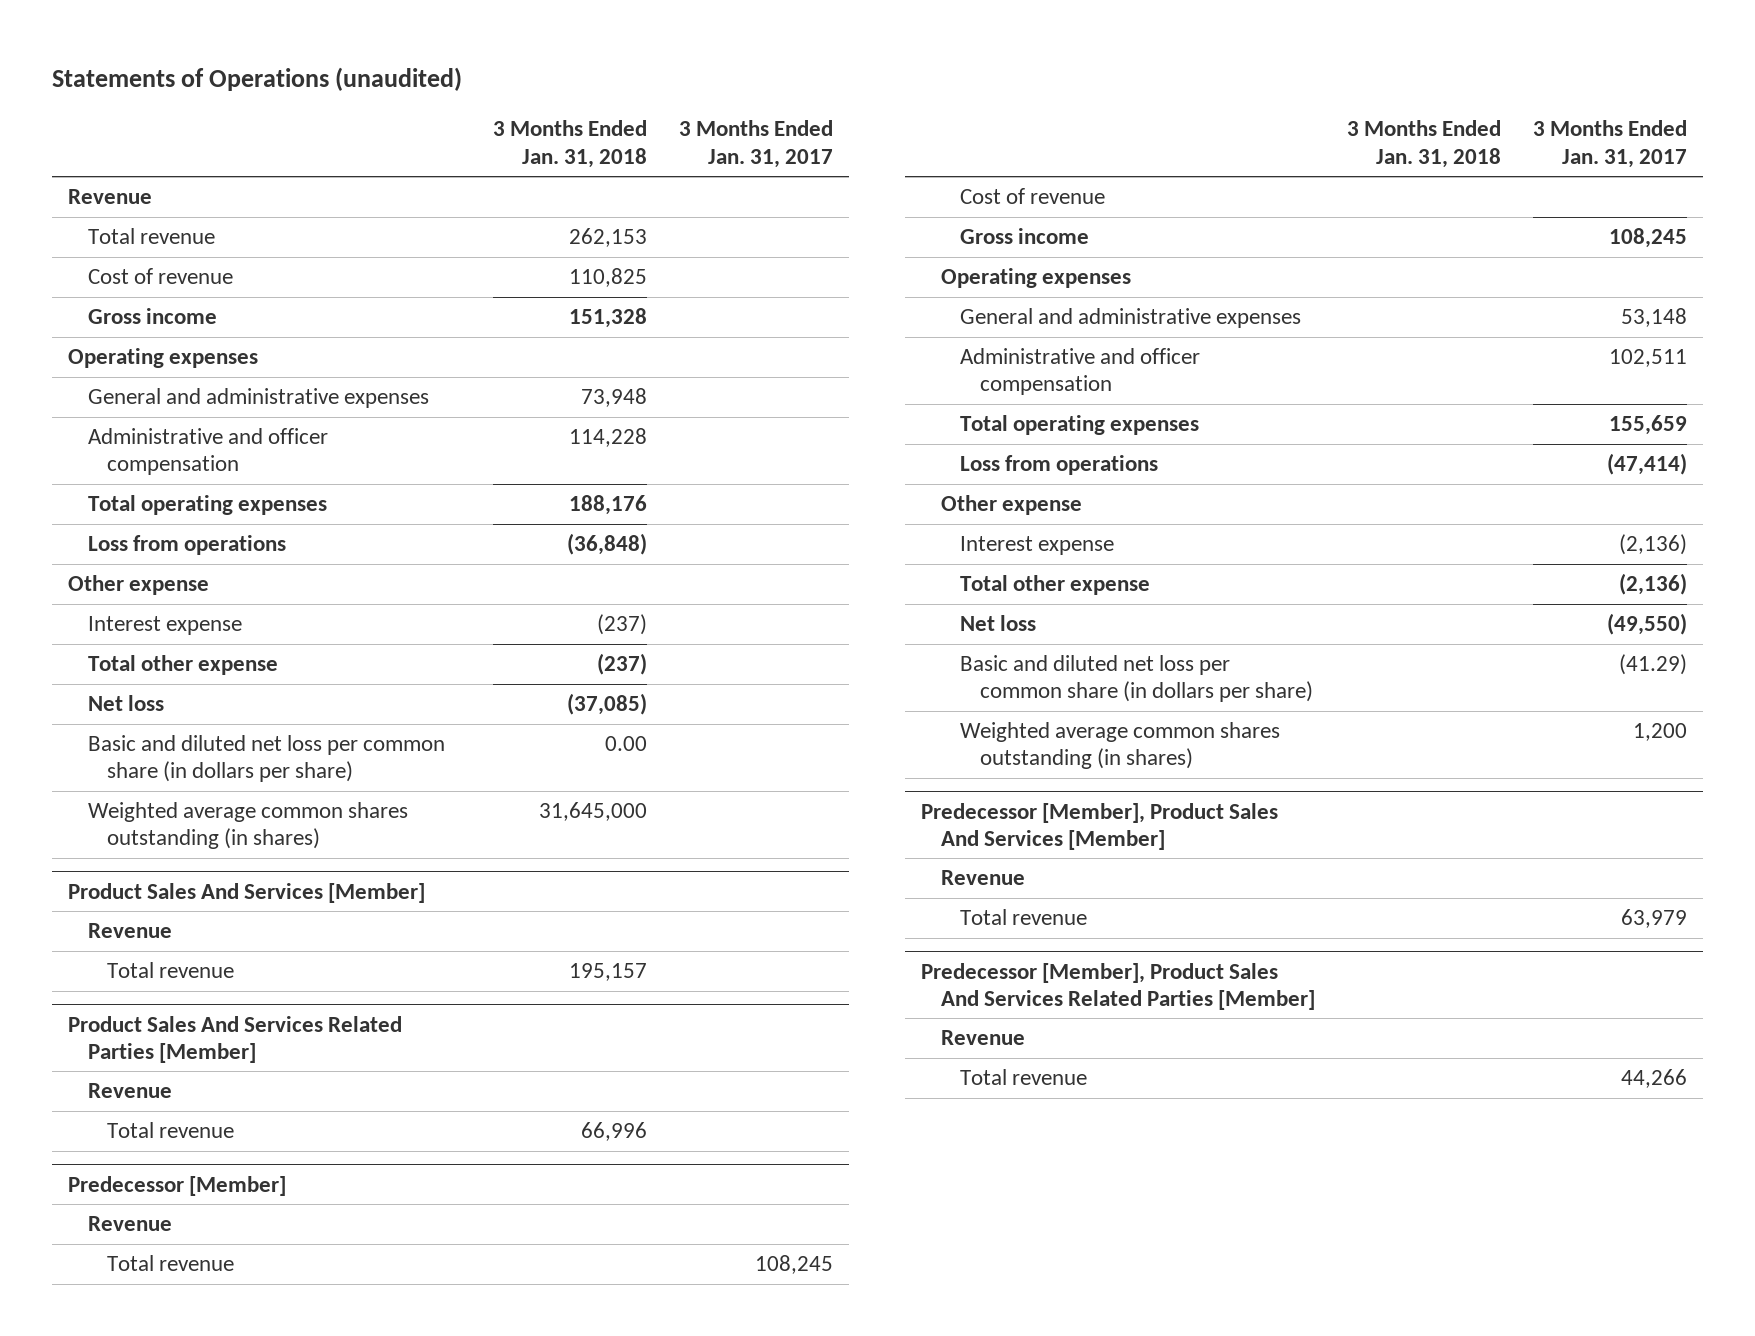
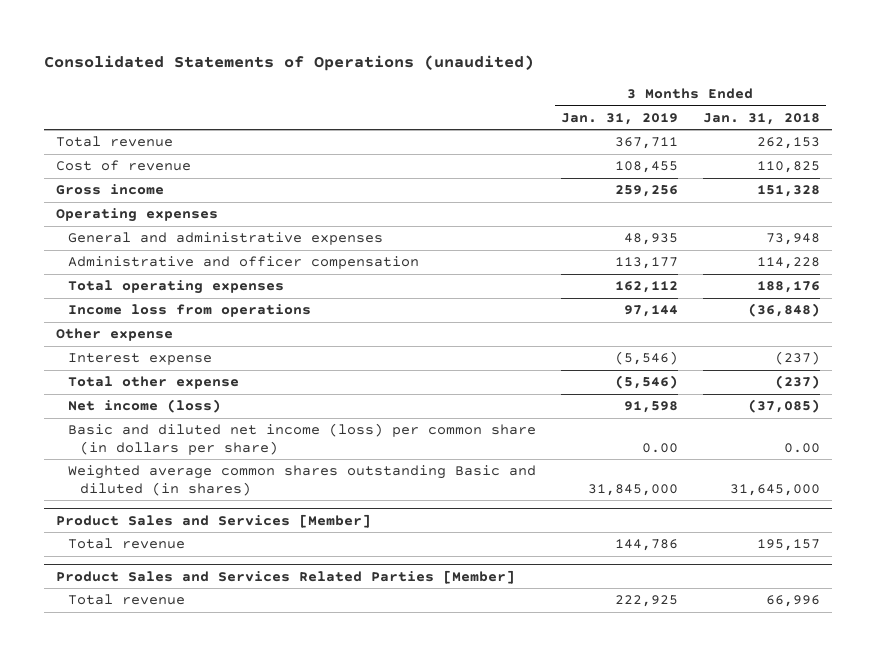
[52,66,463,91] Statements of Operations (unaudited) -> [43,55,534,72] Consolidated Statements of Operations (unaudited)
[679,120,834,168] 3 Months Ended Jan. 31, 2017 -> none
none -> [560,112,678,125] Jan. 31, 2019
[68,189,153,205] Revenue -> none
[87,535,286,556] Loss from operations -> [67,304,311,318] Income loss from operations
[87,923,172,939] Revenue -> none
[87,695,164,712] Net loss -> [67,399,221,414] Net income (loss)
[87,735,445,783] Basic and diluted net loss per common share (in dollars per share) -> [67,423,536,455] Basic and diluted net income (loss) per common share (in dollars per share)
[87,802,408,850] Weighted average common shares outstanding (in shares) -> [67,465,536,496] Weighted average common shares outstanding Basic and diluted (in shares)
[68,882,426,903] Product Sales And Services [Member] -> [56,514,372,529] Product Sales and Services [Member]
[87,1083,172,1099] Revenue -> none
[68,1015,403,1063] Product Sales And Services Related Parties [Member] -> [56,570,516,585] Product Sales and Services Related Parties [Member]
[68,1175,287,1196] Predecessor [Member] -> none
[87,1216,172,1232] Revenue -> none
[106,1255,234,1272] Total revenue -> none
[960,188,1106,205] Cost of revenue -> none
[960,228,1090,245] Gross income -> none
[940,268,1131,289] Operating expenses -> none
[960,308,1302,329] General and administrative expenses -> none
[960,348,1201,396] Administrative and officer compensation -> none
[960,415,1200,436] Total operating expenses -> none
[960,455,1159,476] Loss from operations -> none
[940,495,1082,516] Other expense -> none
[960,536,1115,556] Interest expense -> none
[960,575,1151,596] Total other expense -> none
[960,615,1037,632] Net loss -> none
[960,655,1313,703] Basic and diluted net loss per common share (in dollars per share) -> none
[960,722,1281,770] Weighted average common shares outstanding (in shares) -> none
[921,802,1279,850] Predecessor [Member], Product Sales And Services [Member] -> none
[940,870,1025,886] Revenue -> none
[960,909,1088,926] Total revenue -> none
[921,962,1315,1010] Predecessor [Member], Product Sales And Services Related Parties [Member] -> none
[940,1030,1025,1046] Revenue -> none
[960,1069,1088,1086] Total revenue -> none

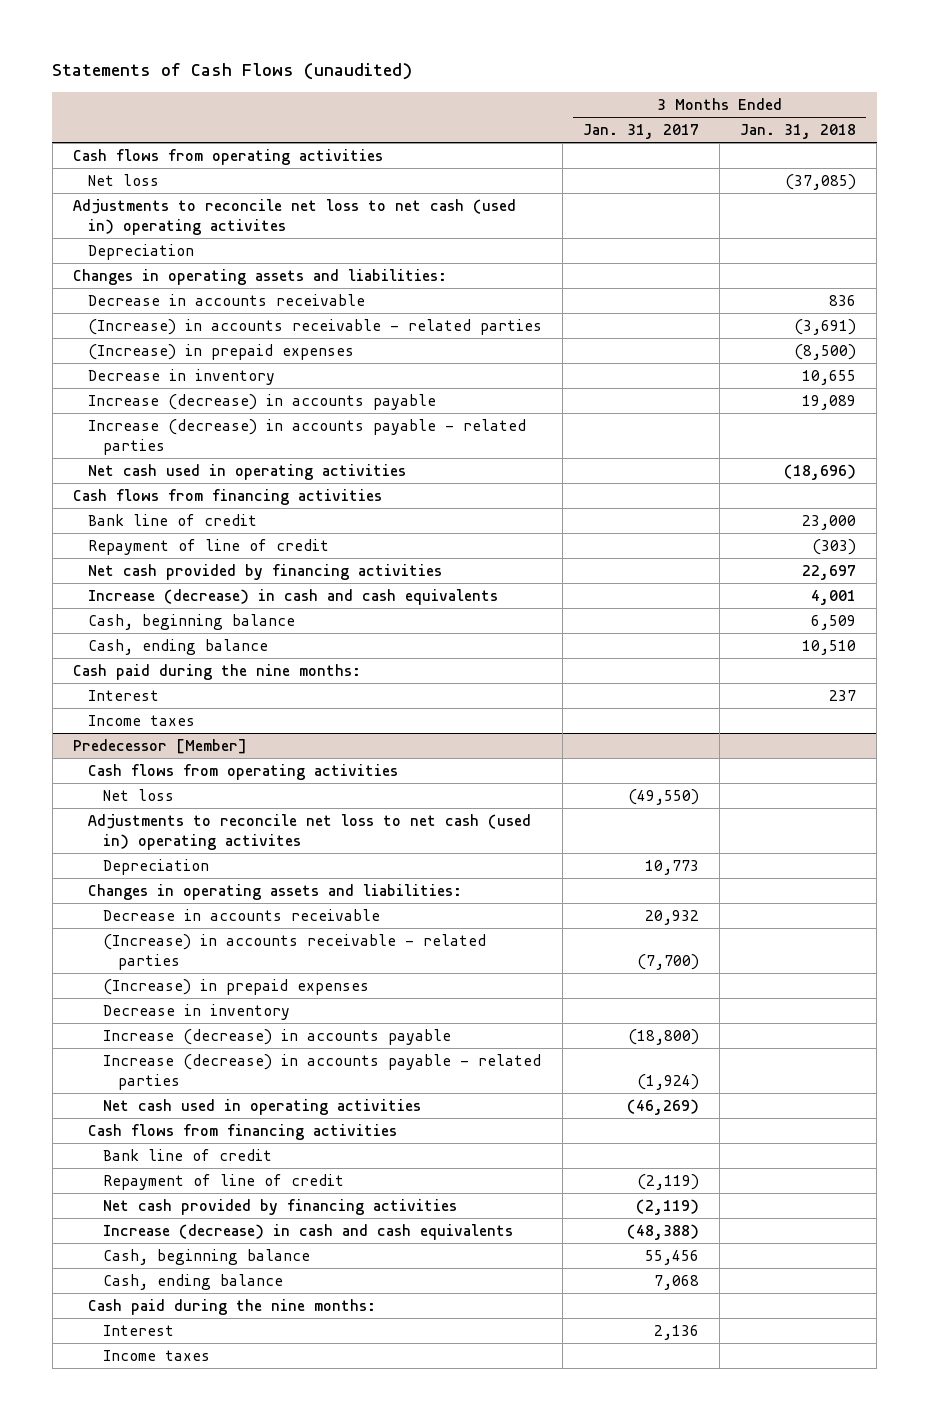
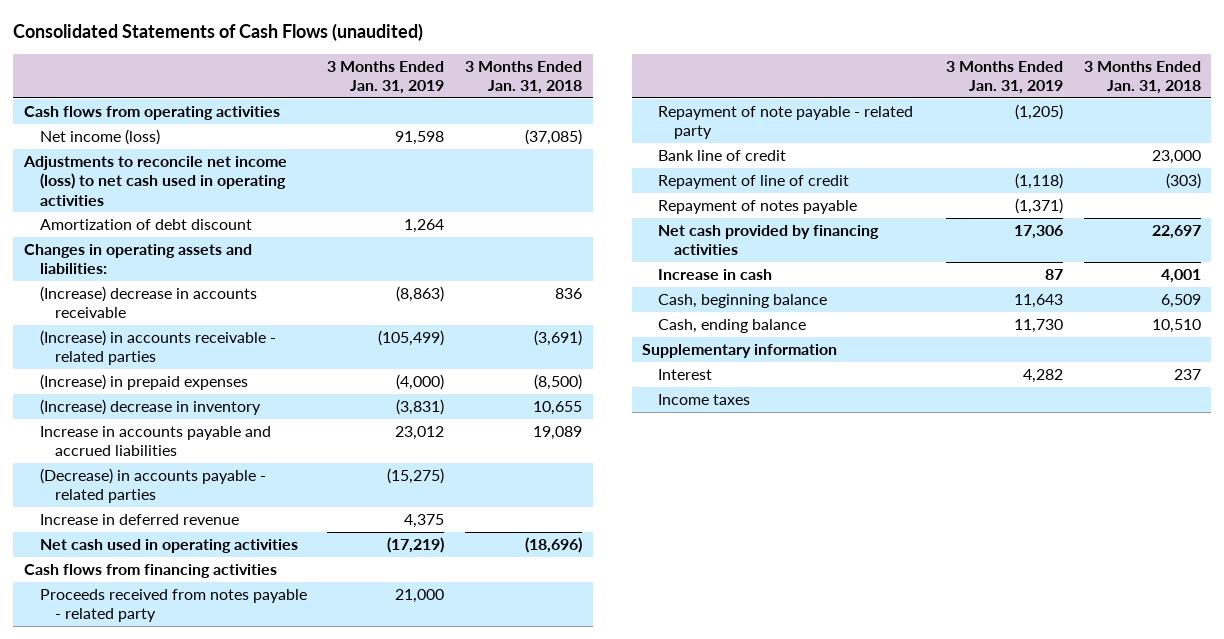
[52,63,413,81] Statements of Cash Flows (unaudited) -> [13,22,424,41] Consolidated Statements of Cash Flows (unaudited)
[583,123,700,139] Jan. 31, 2017 -> none
none -> [327,60,445,95] 3 Months Ended Jan. 31, 2019
[87,243,194,260] Depreciation -> none
[87,173,159,186] Net loss -> [39,129,160,146] Net income (loss)
[72,198,516,235] Adjustments to reconcile net loss to net cash (used in) operating activites -> [22,156,287,206] Adjustments to reconcile net income (loss) to net cash used in operating activities
none -> [39,219,252,231] Amortization of debt discount
[87,293,365,306] Decrease in accounts receivable -> [39,286,257,319] (Increase) decrease in accounts receivable
[87,368,275,385] Decrease in inventory -> [39,399,261,416] (Increase) decrease in inventory
[87,393,436,410] Increase (decrease) in accounts payable -> [39,426,271,457] Increase in accounts payable and accrued liabilities
[87,418,526,455] Increase (decrease) in accounts payable - related parties -> [39,468,266,504] (Decrease) in accounts payable - related parties
none -> [39,514,239,526] Increase in deferred revenue
none -> [39,589,307,623] Proceeds received from notes payable - related party
none -> [657,106,913,140] Repayment of note payable - related party
none -> [657,200,857,215] Repayment of notes payable
[87,588,498,605] Increase (decrease) in cash and cash equivalents -> [657,269,772,281] Increase in cash
[72,663,361,680] Cash paid during the nine months: -> none
none -> [642,344,838,359] Supplementary information
[72,738,247,754] Predecessor [Member] -> none
[87,763,398,780] Cash flows from operating activities -> none
[102,788,174,801] Net loss -> none
[87,813,531,850] Adjustments to reconcile net loss to net cash (used in) operating activites -> none
[102,858,209,875] Depreciation -> none
[87,883,462,900] Changes in operating assets and liabilities: -> none
[102,908,380,921] Decrease in accounts receivable -> none
[102,933,486,970] (Increase) in accounts receivable - related parties -> none
[102,978,369,995] (Increase) in prepaid expenses -> none
[102,1003,290,1020] Decrease in inventory -> none
[102,1028,451,1045] Increase (decrease) in accounts payable -> none
[102,1053,541,1090] Increase (decrease) in accounts payable - related parties -> none
[102,1098,421,1115] Net cash used in operating activities -> none
[87,1123,397,1140] Cash flows from financing activities -> none
[102,1148,272,1161] Bank line of credit -> none
[102,1173,344,1190] Repayment of line of credit -> none
[102,1198,457,1215] Net cash provided by financing activities -> none
[102,1223,513,1240] Increase (decrease) in cash and cash equivalents -> none
[102,1248,310,1265] Cash, beginning balance -> none
[102,1273,283,1290] Cash, ending balance -> none
[87,1298,376,1315] Cash paid during the nine months: -> none
[102,1324,174,1336] Interest -> none
[102,1349,210,1361] Income taxes -> none

